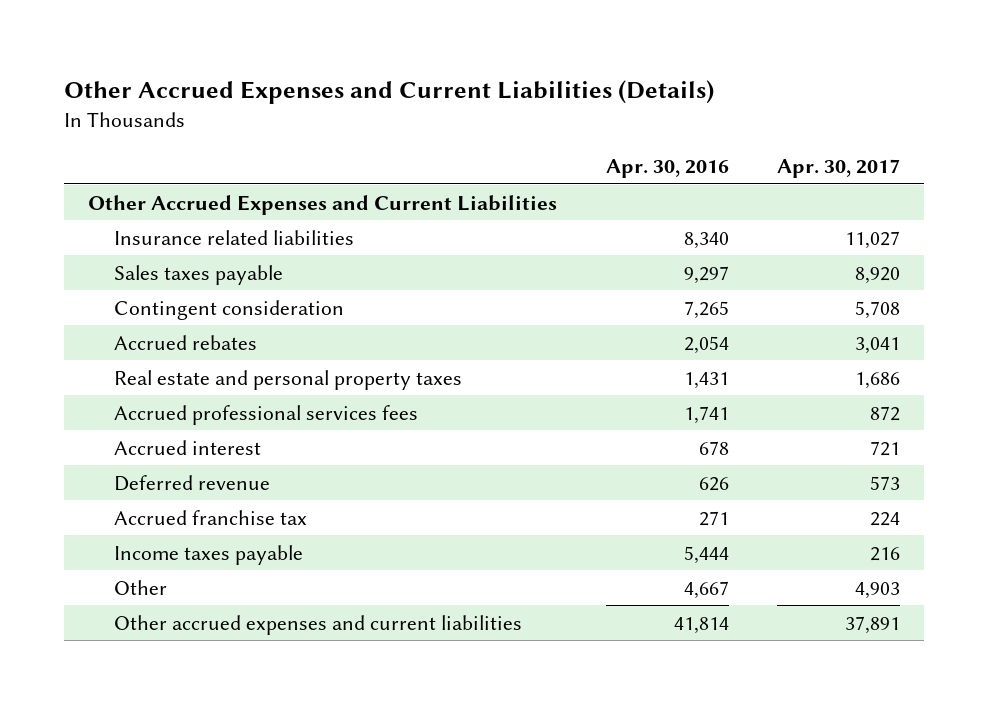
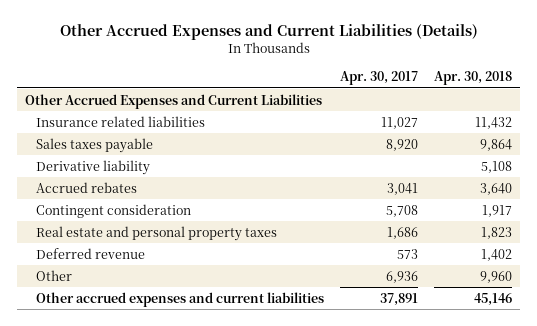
[605,159,729,179] Apr. 30, 2016 -> none
none -> [434,71,513,86] Apr. 30, 2018
none -> [35,159,150,175] Derivative liability
[114,299,345,320] Contingent consideration -> [35,203,191,218] Contingent consideration
[114,404,419,425] Accrued professional services fees -> none
[114,439,262,455] Accrued interest -> none
[114,509,308,525] Accrued franchise tax -> none
[114,544,304,565] Income taxes payable -> none
[855,581,901,599] 4,903 -> [385,270,418,283] 6,936

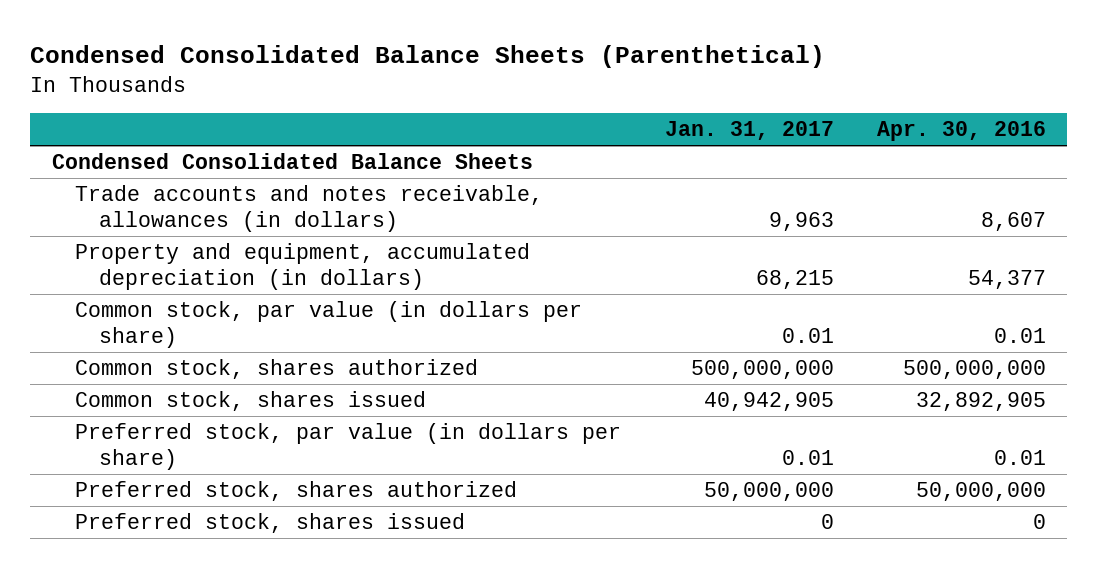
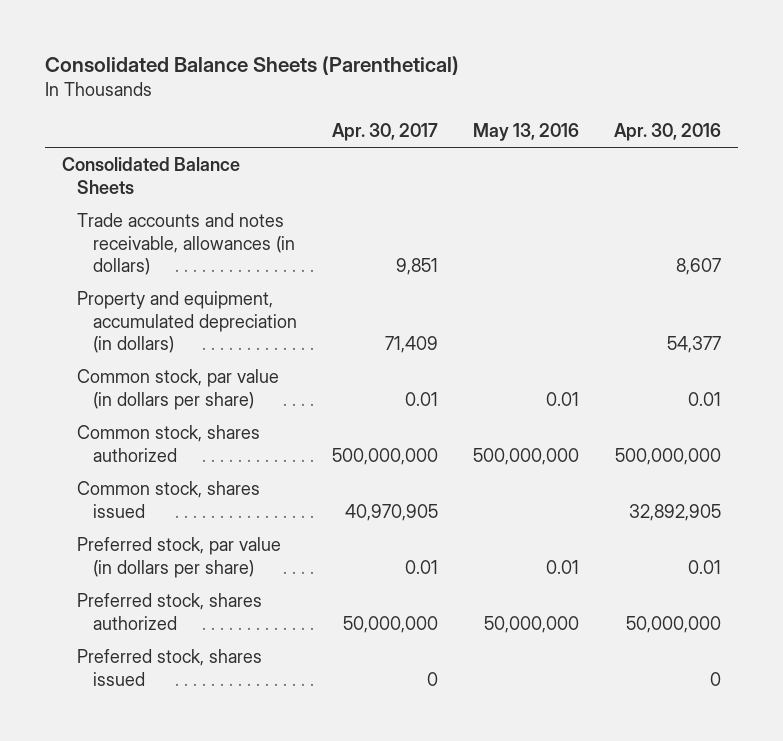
[30,45,826,69] Condensed Consolidated Balance Sheets (Parenthetical) -> [44,56,459,76] Consolidated Balance Sheets (Parenthetical)
[664,121,834,141] Jan. 31, 2017 -> none
none -> [331,123,438,142] Apr. 30, 2017
none -> [472,123,579,142] May 13, 2016
[52,152,534,169] Condensed Consolidated Balance Sheets -> [62,157,241,194] Consolidated Balance Sheets

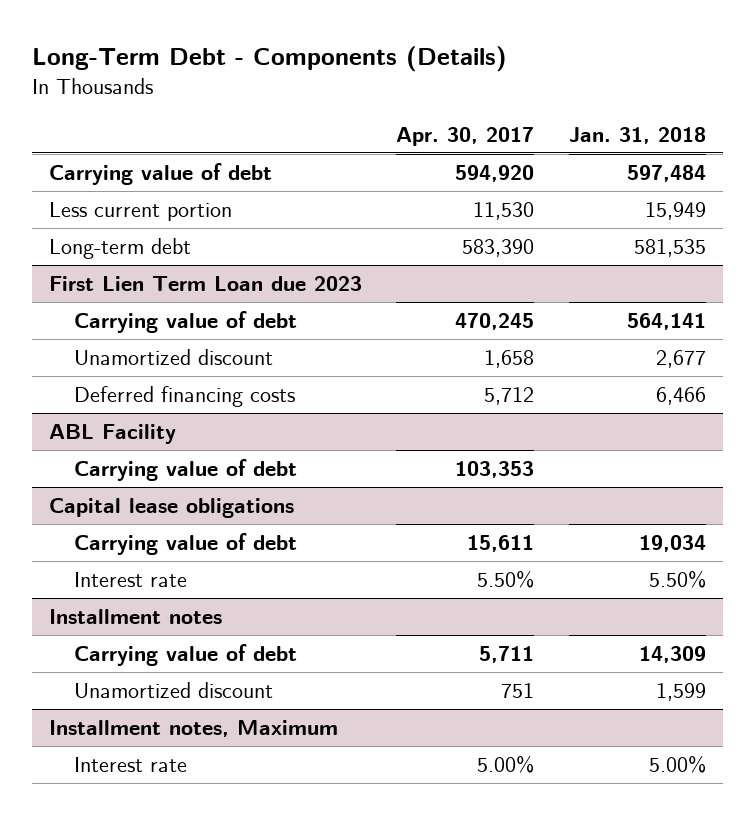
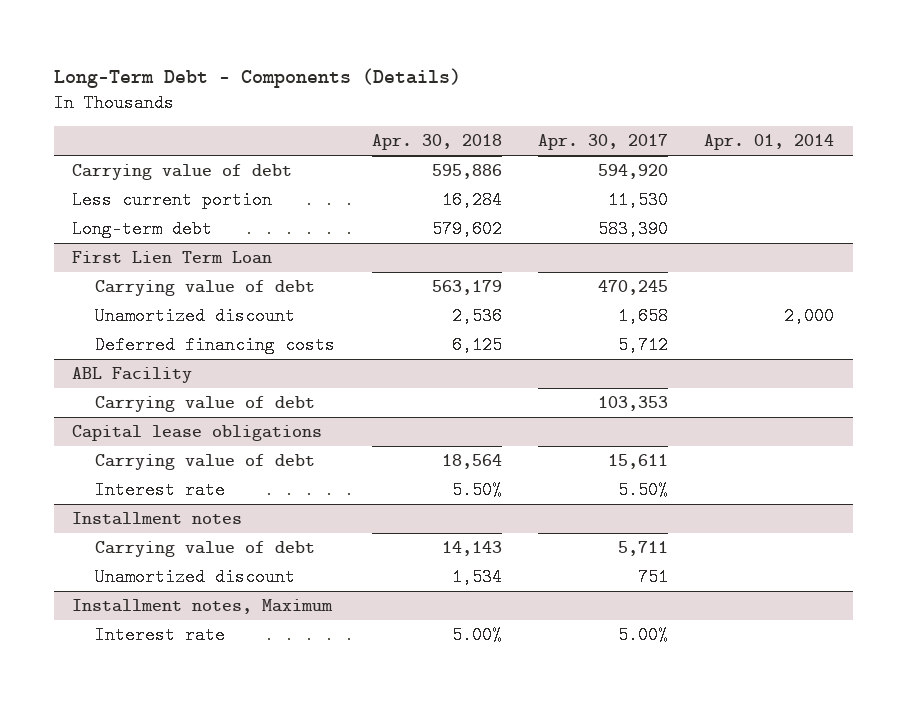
[568,126,706,144] Jan. 31, 2018 -> none
none -> [371,134,502,151] Apr. 30, 2018
none -> [704,134,835,151] Apr. 01, 2014
[49,276,363,292] First Lien Term Loan due 2023 -> [72,251,273,265] First Lien Term Loan

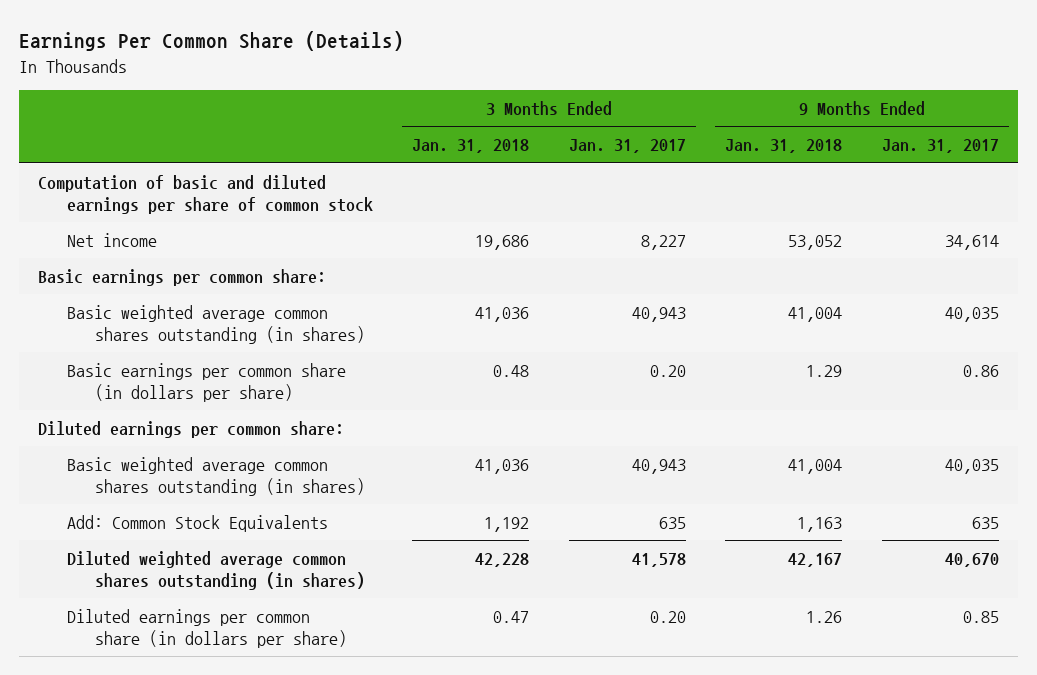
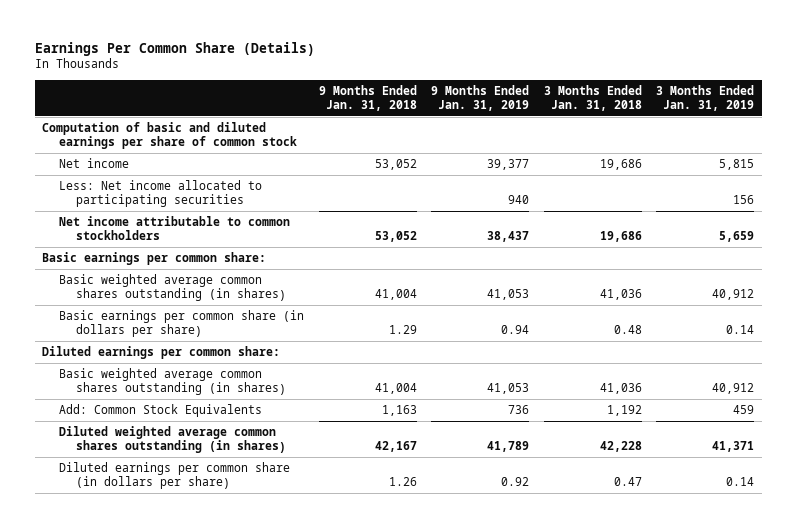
[568,139,686,154] Jan. 31, 2017 -> none
[881,139,999,154] Jan. 31, 2017 -> none
none -> [431,84,530,111] 9 Months Ended Jan. 31, 2019
none -> [656,84,755,111] 3 Months Ended Jan. 31, 2019
none -> [59,180,263,208] Less: Net income allocated to participating securities
none -> [59,216,291,241] Net income attributable to common stockholders

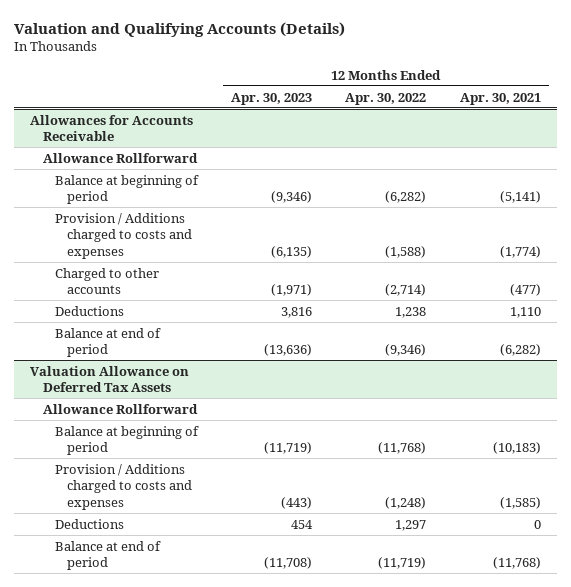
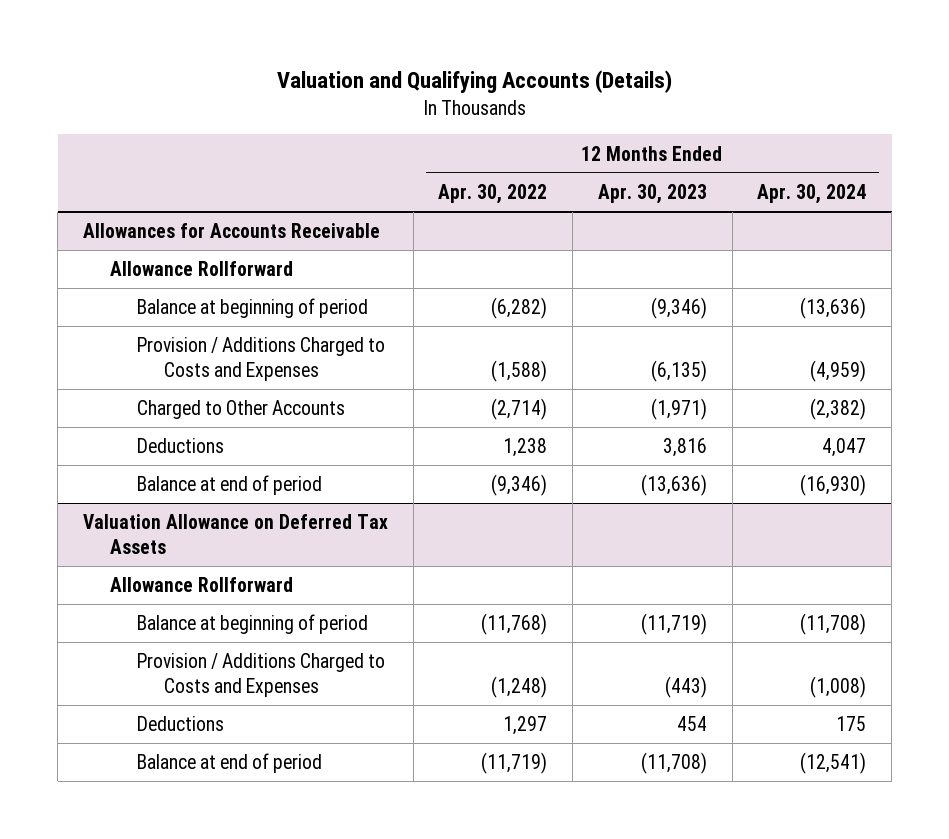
[459,92,541,105] Apr. 30, 2021 -> none
none -> [757,183,867,204] Apr. 30, 2024
[55,212,193,259] Provision / Additions charged to costs and expenses -> [136,337,385,381] Provision / Additions Charged to Costs and Expenses
[55,267,160,295] Charged to other accounts -> [136,400,345,420] Charged to Other Accounts
[55,463,193,510] Provision / Additions charged to costs and expenses -> [136,653,385,697] Provision / Additions Charged to Costs and Expenses

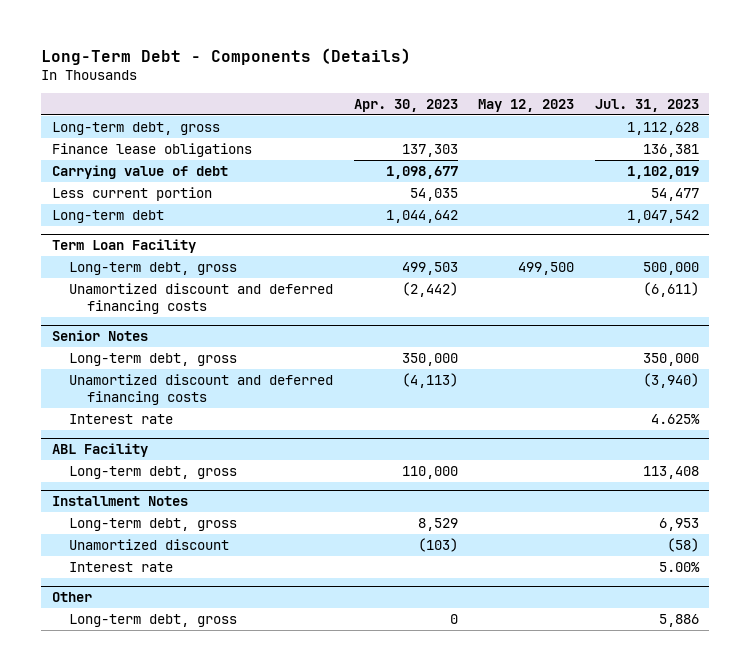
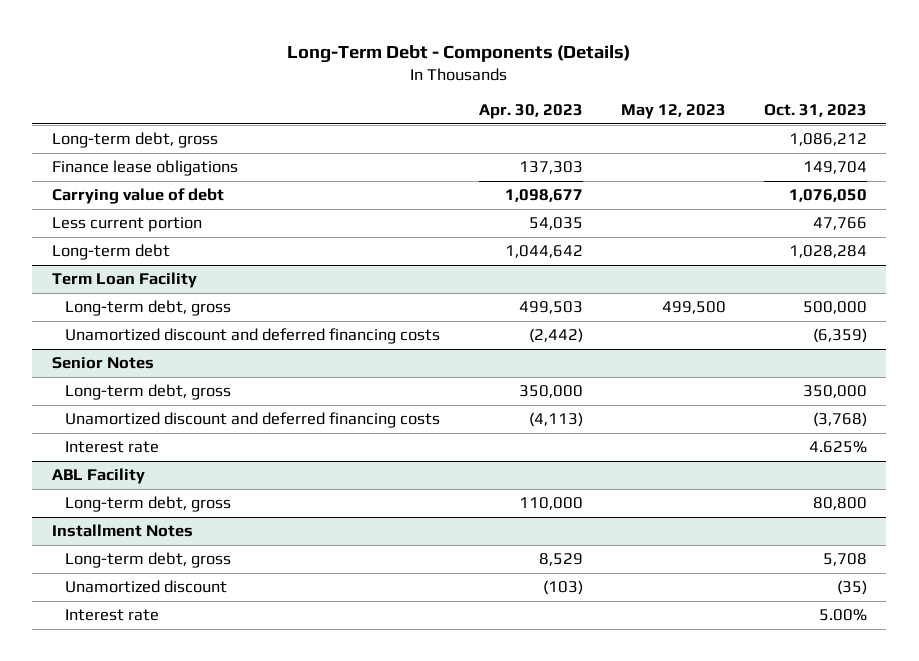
[594,98,699,112] Jul. 31, 2023 -> none
none -> [764,104,868,118] Oct. 31, 2023
[51,592,92,603] Other -> none
[69,613,238,627] Long-term debt, gross -> none

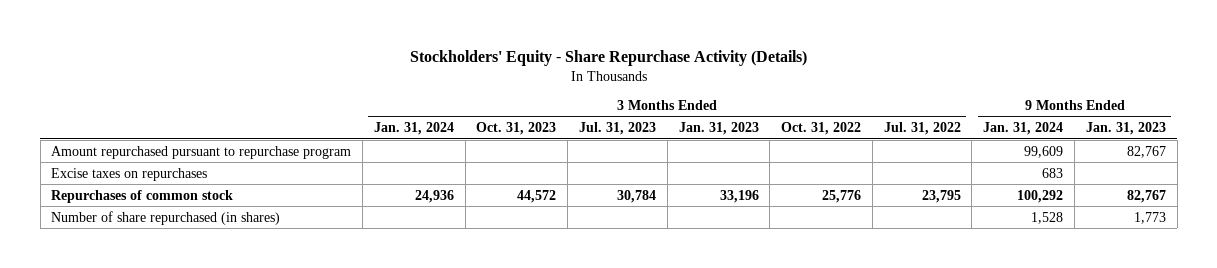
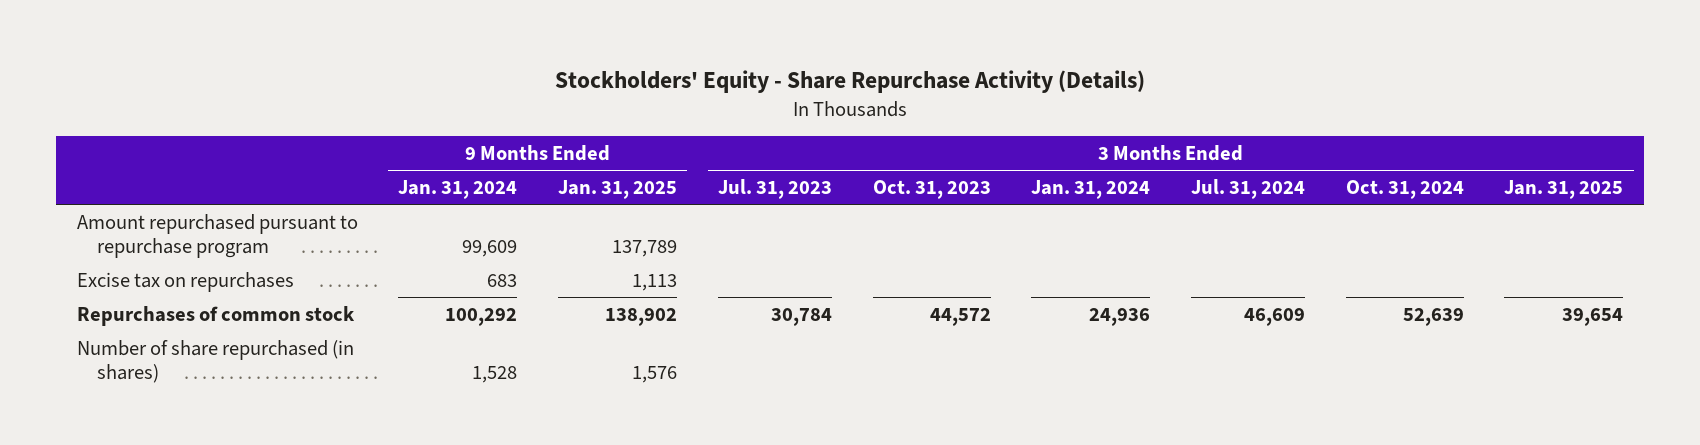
[678,122,759,136] Jan. 31, 2023 -> none
[781,122,862,136] Oct. 31, 2022 -> none
[883,122,961,136] Jul. 31, 2022 -> none
[1085,122,1166,136] Jan. 31, 2023 -> none
none -> [558,180,678,200] Jan. 31, 2025
none -> [1191,179,1306,200] Jul. 31, 2024
none -> [1345,180,1464,200] Oct. 31, 2024
none -> [1504,180,1624,200] Jan. 31, 2025
[51,167,208,181] Excise taxes on repurchases -> [76,271,294,292] Excise tax on repurchases

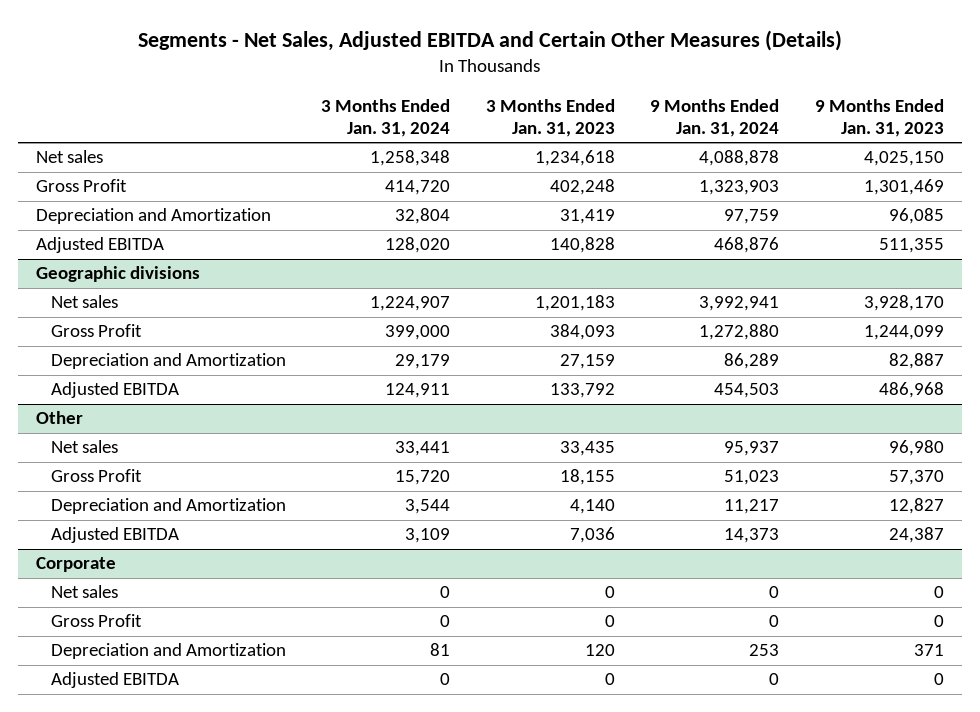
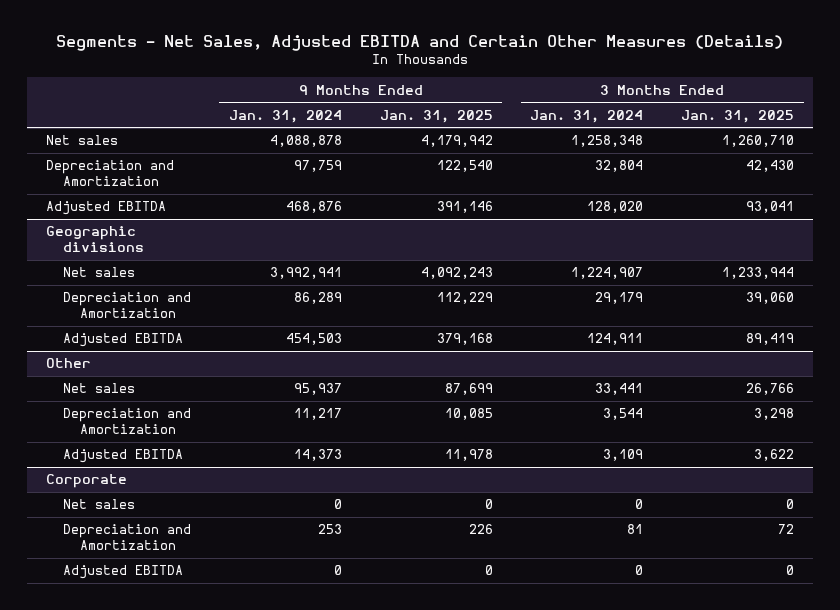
[485,98,615,137] 3 Months Ended Jan. 31, 2023 -> none
[814,98,944,137] 9 Months Ended Jan. 31, 2023 -> none
none -> [379,109,493,123] Jan. 31, 2025
none -> [681,109,795,123] Jan. 31, 2025
[35,179,127,193] Gross Profit -> none
[50,324,142,338] Gross Profit -> none
[50,469,142,483] Gross Profit -> none
[50,614,142,628] Gross Profit -> none

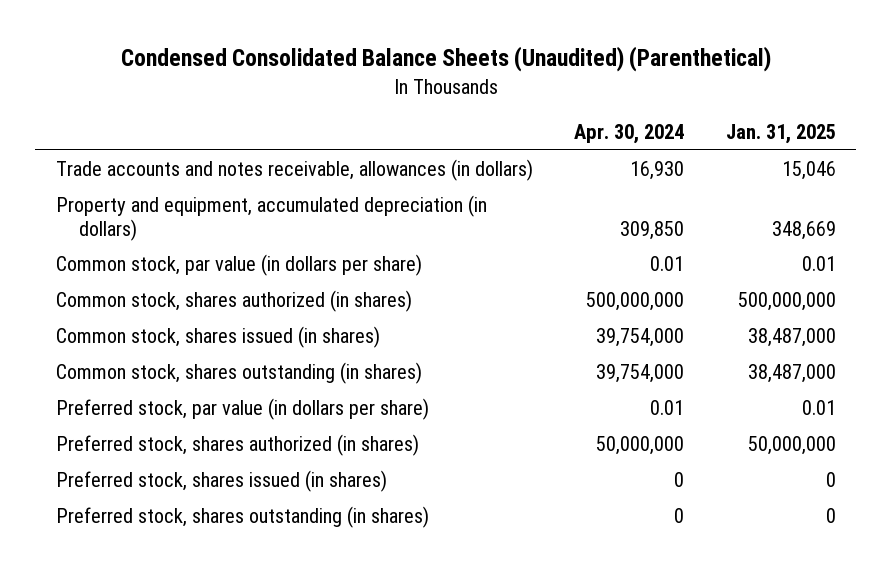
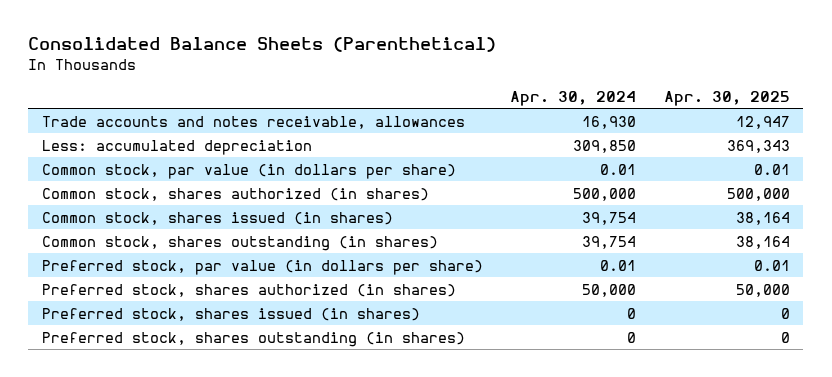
[120,46,771,73] Condensed Consolidated Balance Sheets (Unaudited) (Parenthetical) -> [28,37,497,53] Consolidated Balance Sheets (Parenthetical)
[725,124,836,145] Jan. 31, 2025 -> none
none -> [663,90,790,106] Apr. 30, 2025
[55,159,533,182] Trade accounts and notes receivable, allowances (in dollars) -> [41,115,465,129] Trade accounts and notes receivable, allowances
[55,195,487,241] Property and equipment, accumulated depreciation (in dollars) -> [41,139,312,155] Less: accumulated depreciation
[586,292,685,312] 500,000,000 -> [573,187,637,201] 500,000
[596,328,685,348] 39,754,000 -> [582,211,637,225] 39,754
[596,364,685,384] 39,754,000 -> [582,235,637,249] 39,754
[596,436,685,456] 50,000,000 -> [582,283,637,297] 50,000

